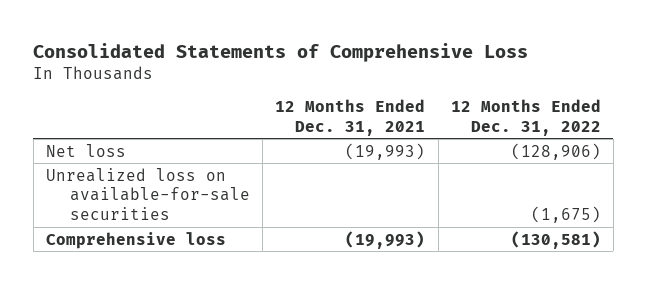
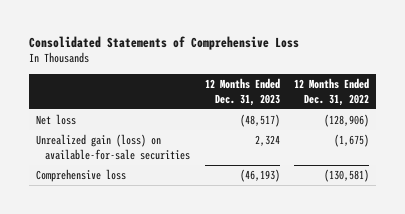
[275,99,426,136] 12 Months Ended Dec. 31, 2021 -> none
none -> [204,78,280,106] 12 Months Ended Dec. 31, 2023
[46,167,251,221] Unrealized loss on available-for-sale securities -> [36,134,191,160] Unrealized gain (loss) on available-for-sale securities

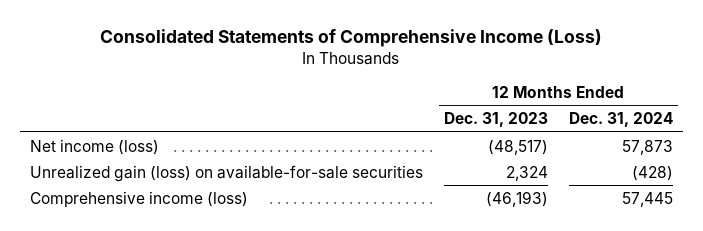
[28,35,299,50] Consolidated Statements of Comprehensive Loss -> [100,29,603,48] Consolidated Statements of Comprehensive Income (Loss)
[293,78,369,106] 12 Months Ended Dec. 31, 2022 -> none
none -> [568,112,673,128] Dec. 31, 2024
[36,114,77,126] Net loss -> [30,138,160,155] Net income (loss)
[36,169,127,183] Comprehensive loss -> [30,190,249,207] Comprehensive income (loss)

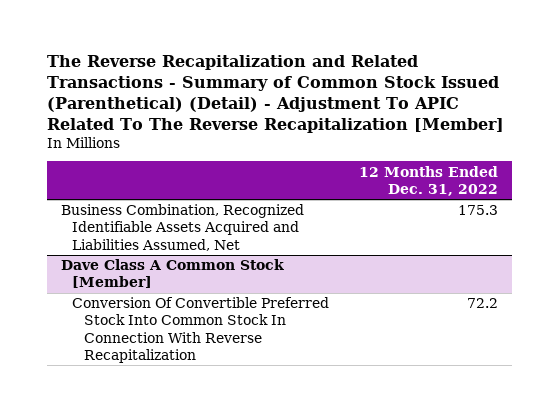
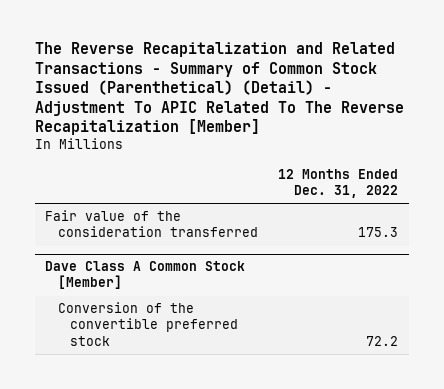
[61,204,305,251] Business Combination, Recognized Identifiable Assets Acquired and Liabilities Assumed, Net -> [45,210,258,238] Fair value of the consideration transferred
[72,297,330,363] Conversion Of Convertible Preferred Stock Into Common Stock In Connection With Reverse Recapitalization -> [57,302,238,346] Conversion of the convertible preferred stock

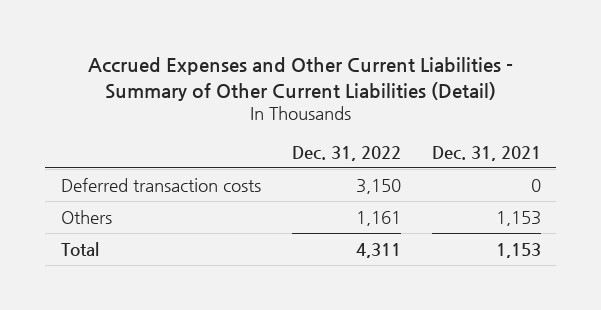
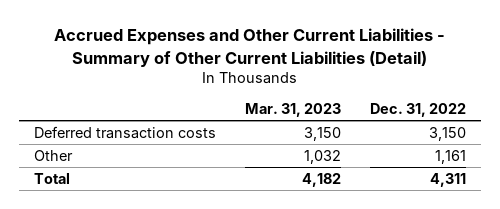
[431,145,541,161] Dec. 31, 2021 -> none
none -> [244,103,341,118] Mar. 31, 2023
[60,209,112,224] Others -> [33,149,73,161] Other

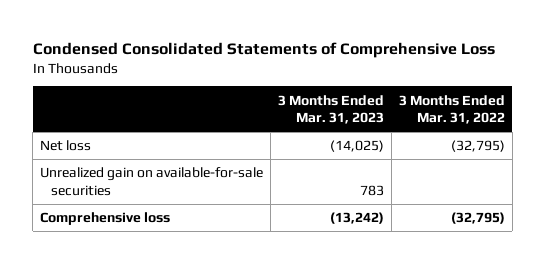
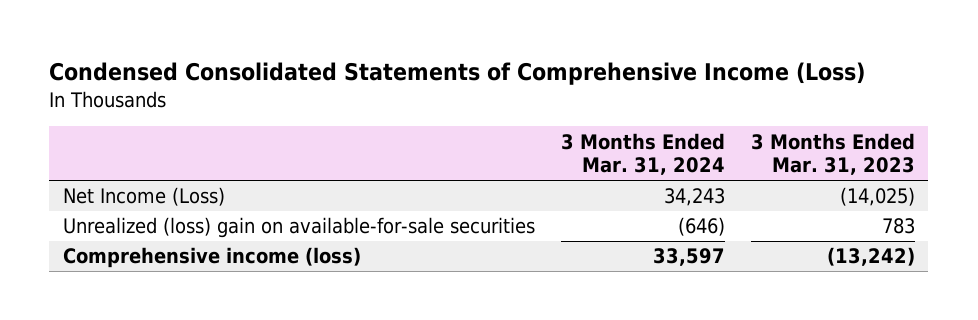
[32,42,495,59] Condensed Consolidated Statements of Comprehensive Loss -> [49,62,866,86] Condensed Consolidated Statements of Comprehensive Income (Loss)
[398,94,505,125] 3 Months Ended Mar. 31, 2022 -> none
none -> [560,132,725,176] 3 Months Ended Mar. 31, 2024
[40,140,92,152] Net loss -> [62,187,225,207] Net Income (Loss)
[40,167,264,196] Unrealized gain on available-for-sale securities -> [62,217,535,239] Unrealized (loss) gain on available-for-sale securities
[40,212,171,226] Comprehensive loss -> [62,247,361,269] Comprehensive income (loss)

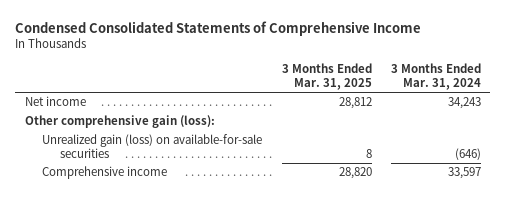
[49,62,866,86] Condensed Consolidated Statements of Comprehensive Income (Loss) -> [15,20,422,36] Condensed Consolidated Statements of Comprehensive Income
[751,132,916,176] 3 Months Ended Mar. 31, 2023 -> none
none -> [281,63,372,90] 3 Months Ended Mar. 31, 2025
[62,187,225,207] Net Income (Loss) -> [24,96,86,107] Net income
none -> [24,115,215,129] Other comprehensive gain (loss):
[62,217,535,239] Unrealized (loss) gain on available-for-sale securities -> [42,134,263,159] Unrealized gain (loss) on available-for-sale securities
[62,247,361,269] Comprehensive income (loss) -> [42,166,168,180] Comprehensive income

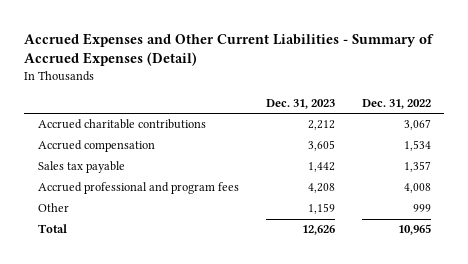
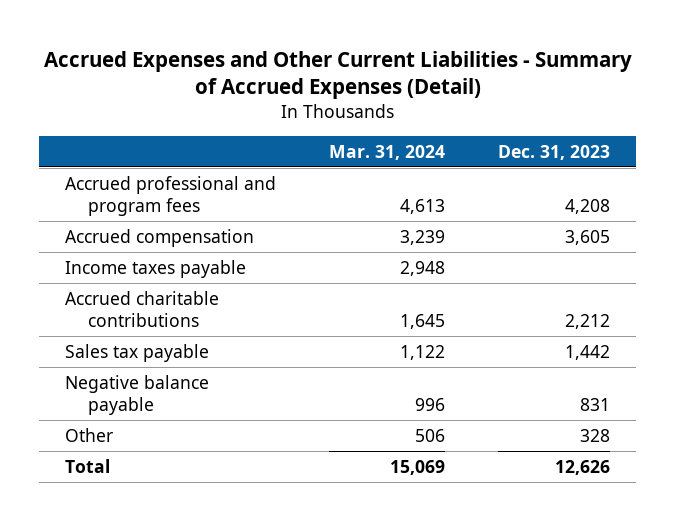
[361,99,431,110] Dec. 31, 2022 -> none
none -> [329,144,446,160] Mar. 31, 2024
[37,182,239,195] Accrued professional and program fees -> [65,175,277,216] Accrued professional and program fees
none -> [65,259,247,278] Income taxes payable
[37,119,206,130] Accrued charitable contributions -> [65,290,220,327] Accrued charitable contributions
none -> [65,374,210,415] Negative balance payable
[307,203,335,215] 1,159 -> [579,428,610,442] 328

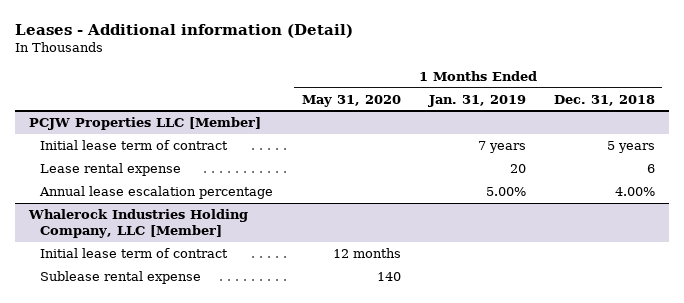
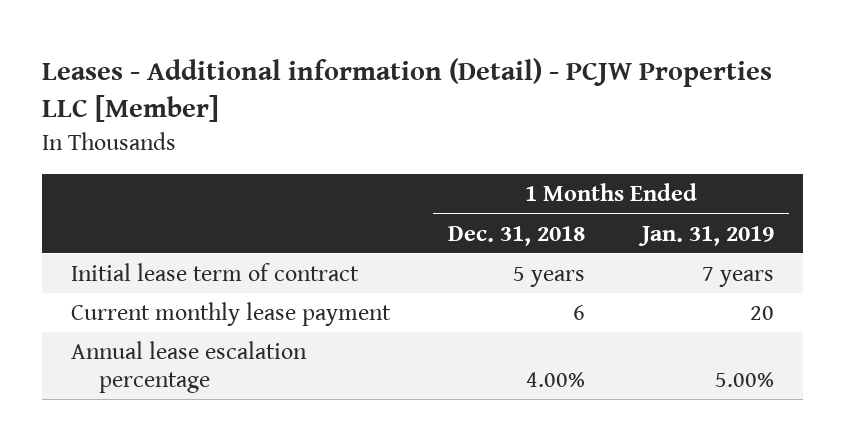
[14,23,353,38] Leases - Additional information (Detail) -> [42,57,773,123] Leases - Additional information (Detail) - PCJW Properties LLC [Member]
[301,94,401,107] May 31, 2020 -> none
[29,117,262,131] PCJW Properties LLC [Member] -> none
[40,163,182,177] Lease rental expense -> [71,302,392,327] Current monthly lease payment
[28,209,249,239] Whalerock Industries Holding Company, LLC [Member] -> none
[40,248,229,259] Initial lease term of contract -> none
[40,271,202,285] Sublease rental expense -> none

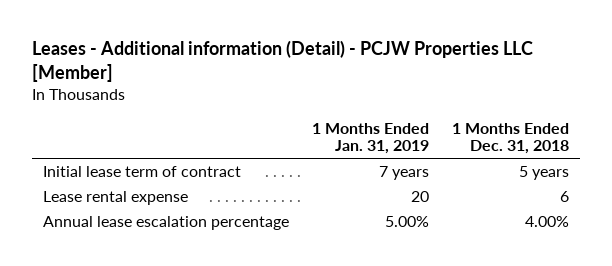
[71,302,392,327] Current monthly lease payment -> [43,191,189,206] Lease rental expense

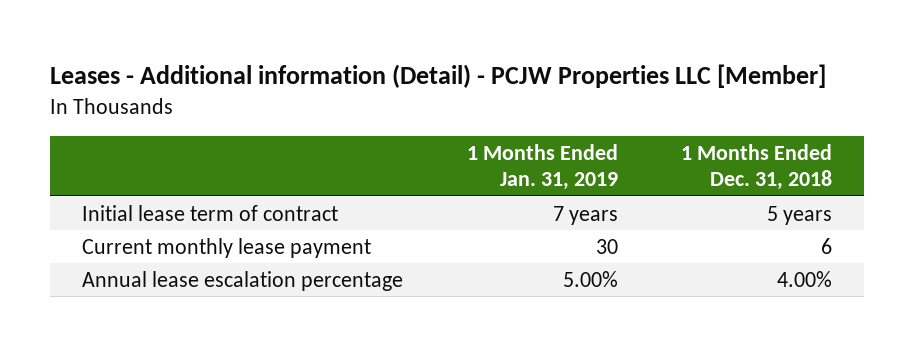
[43,191,189,206] Lease rental expense -> none
none -> [82,237,372,258] Current monthly lease payment

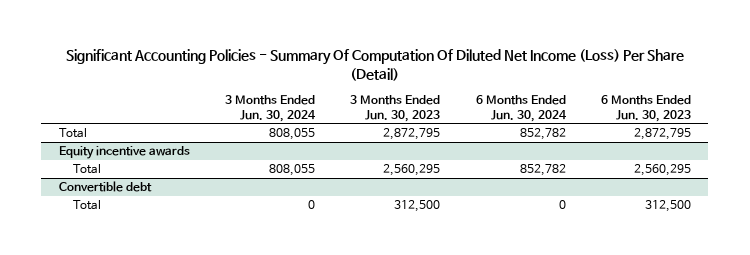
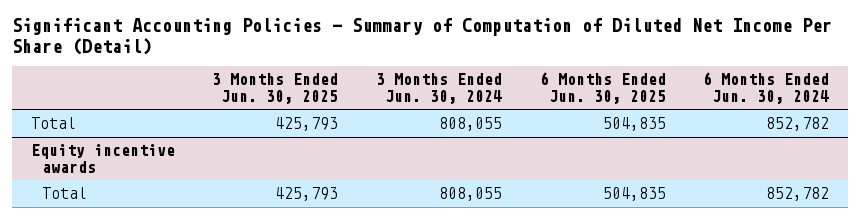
[65,49,684,81] Significant Accounting Policies - Summary Of Computation Of Diluted Net Income (Loss) Per Share (Detail) -> [11,18,832,55] Significant Accounting Policies - Summary of Computation of Diluted Net Income Per Share (Detail)
[350,95,441,122] 3 Months Ended Jun. 30, 2023 -> none
[600,95,691,122] 6 Months Ended Jun. 30, 2023 -> none
none -> [212,73,339,104] 3 Months Ended Jun. 30, 2025
none -> [539,72,666,104] 6 Months Ended Jun. 30, 2025
[58,181,152,193] Convertible debt -> none
[73,200,102,211] Total -> none

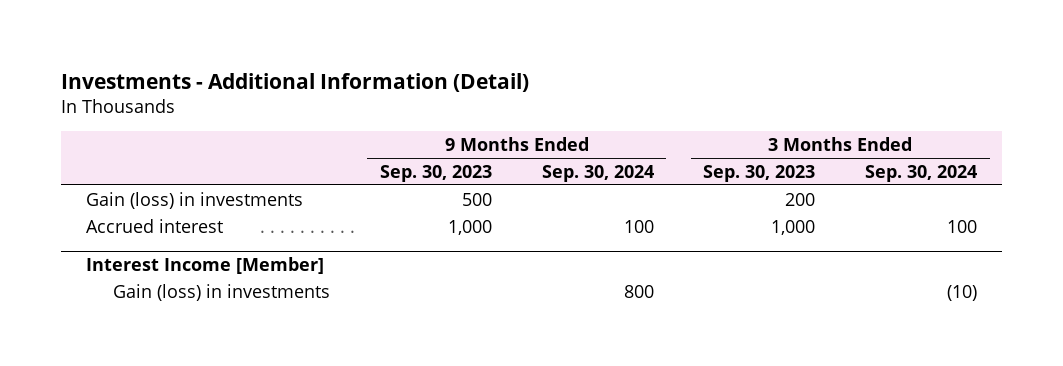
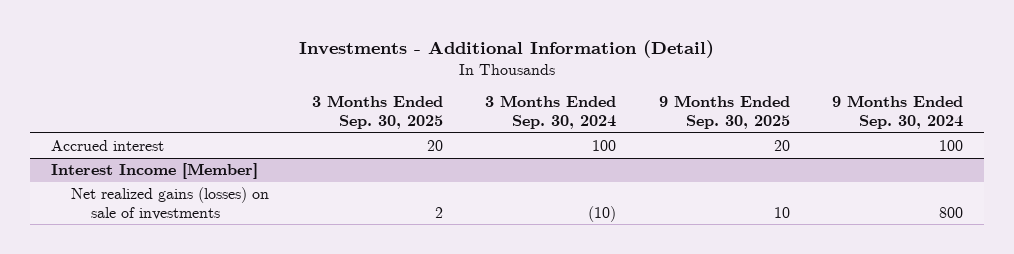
[379,164,492,182] Sep. 30, 2023 -> none
[703,164,816,182] Sep. 30, 2023 -> none
none -> [311,95,443,130] 3 Months Ended Sep. 30, 2025
none -> [658,95,790,130] 9 Months Ended Sep. 30, 2025
[85,191,303,209] Gain (loss) in investments -> none
[113,283,331,301] Gain (loss) in investments -> none
none -> [71,187,270,220] Net realized gains (losses) on sale of investments

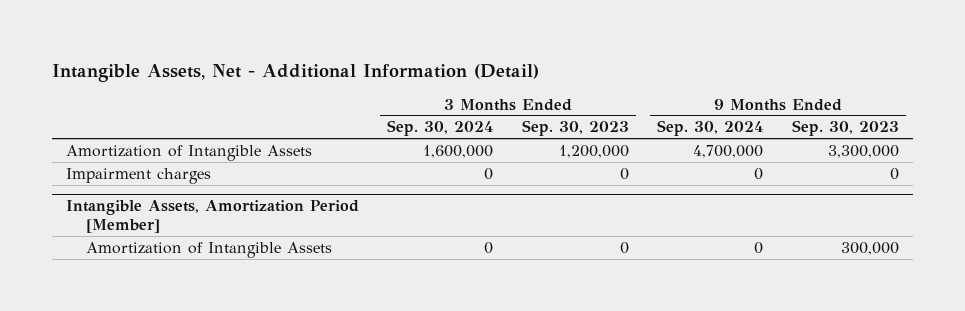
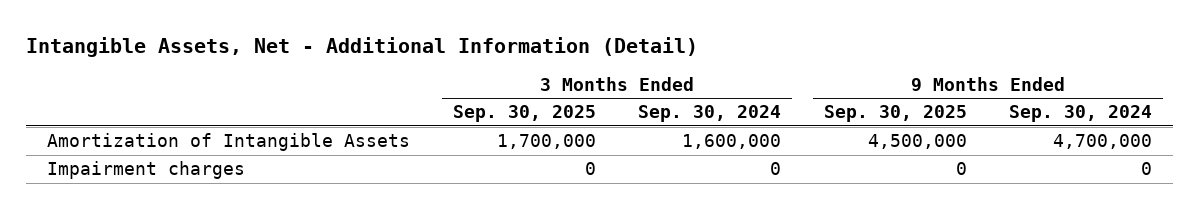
[521,120,629,137] Sep. 30, 2023 -> none
[791,120,899,137] Sep. 30, 2023 -> none
none -> [452,105,596,123] Sep. 30, 2025
none -> [823,105,967,123] Sep. 30, 2025
[65,200,359,233] Intangible Assets, Amortization Period [Member] -> none
[86,241,333,258] Amortization of Intangible Assets -> none

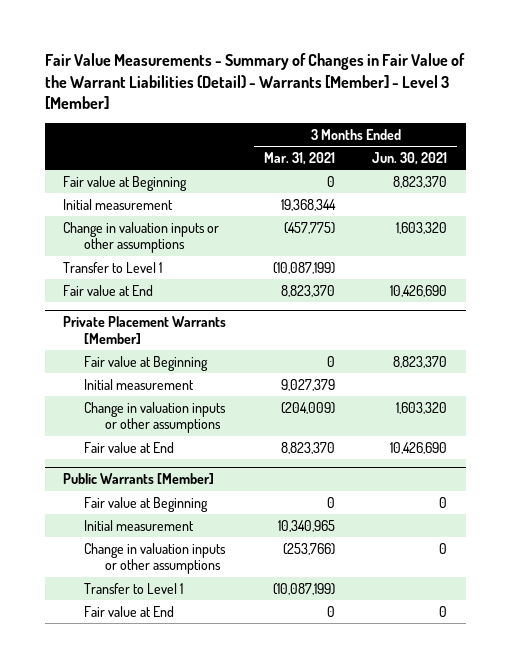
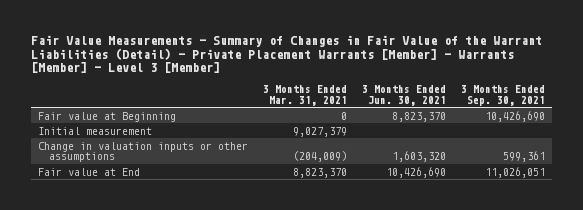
[44,53,465,110] Fair Value Measurements - Summary of Changes in Fair Value of the Warrant Liabilities (Detail) - Warrants [Member] - Level 3 [Member] -> [30,34,542,74] Fair Value Measurements - Summary of Changes in Fair Value of the Warrant Liabilities (Detail) - Private Placement Warrants [Member] - Warrants [Member] - Level 3 [Member]
none -> [460,85,545,106] 3 Months Ended Sep. 30, 2021
[63,198,174,210] Initial measurement -> none
[63,221,220,254] Change in valuation inputs or other assumptions -> none
[63,261,163,273] Transfer to Level 1 -> none
[63,284,154,296] Fair value at End -> none
[63,316,227,344] Private Placement Warrants [Member] -> none
[84,355,209,371] Fair value at Beginning -> none
[63,473,215,485] Public Warrants [Member] -> none
[84,496,209,512] Fair value at Beginning -> none
[84,519,195,531] Initial measurement -> none
[84,542,227,575] Change in valuation inputs or other assumptions -> none
[84,582,184,594] Transfer to Level 1 -> none
[84,605,175,617] Fair value at End -> none

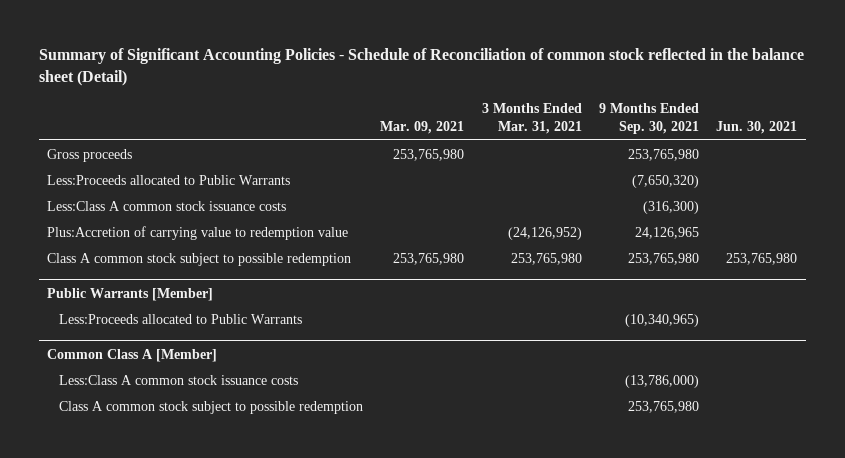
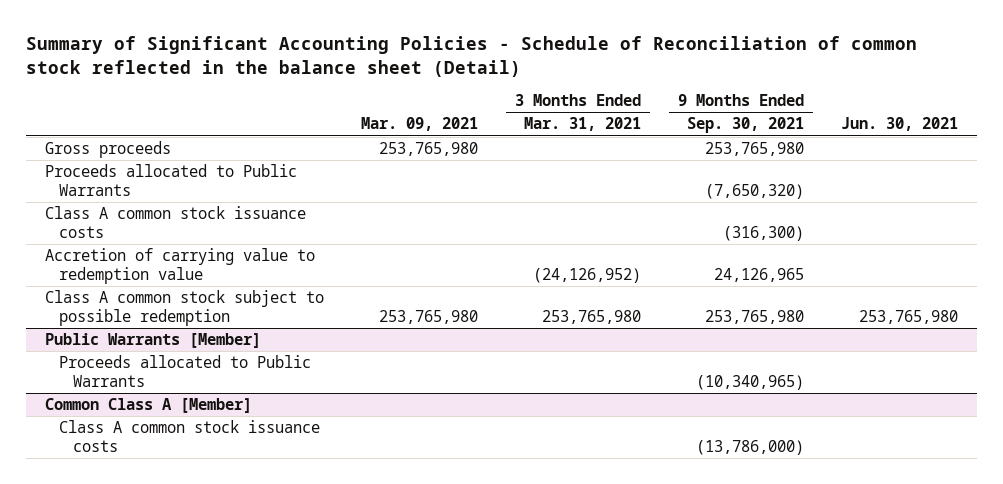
[47,174,291,185] Less:Proceeds allocated to Public Warrants -> [44,164,297,196] Proceeds allocated to Public Warrants
[47,200,287,211] Less:Class A common stock issuance costs -> [44,206,306,238] Class A common stock issuance costs
[47,225,349,240] Plus:Accretion of carrying value to redemption value -> [44,248,315,284] Accretion of carrying value to redemption value
[58,313,302,324] Less:Proceeds allocated to Public Warrants -> [58,355,311,387] Proceeds allocated to Public Warrants
[58,400,363,414] Class A common stock subject to possible redemption -> none
[58,374,298,385] Less:Class A common stock issuance costs -> [58,420,320,452] Class A common stock issuance costs

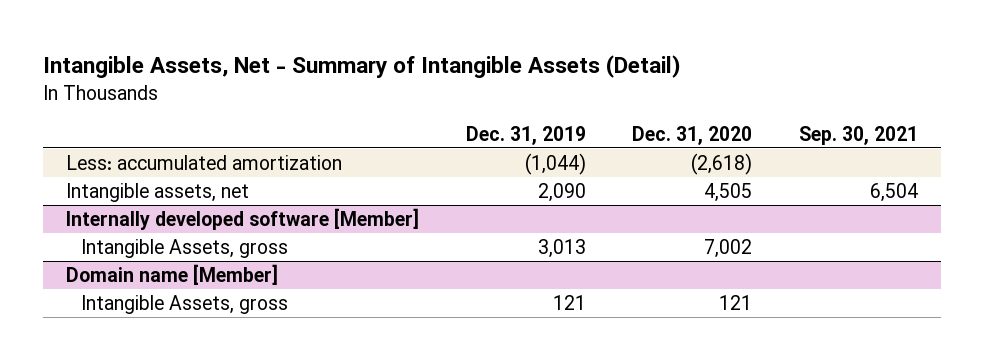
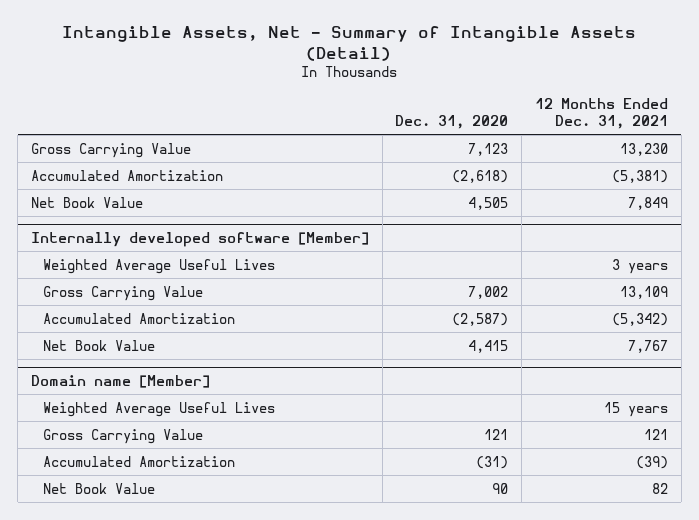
[465,125,586,145] Dec. 31, 2019 -> none
[798,125,918,145] Sep. 30, 2021 -> none
none -> [535,97,669,129] 12 Months Ended Dec. 31, 2021
none -> [30,142,191,158] Gross Carrying Value
[66,155,343,171] Less: accumulated amortization -> [30,169,223,181] Accumulated Amortization
[66,183,250,203] Intangible assets, net -> [30,196,143,208] Net Book Value
none -> [43,258,276,274] Weighted Average Useful Lives
[81,239,289,259] Intangible Assets, gross -> [43,285,204,301] Gross Carrying Value
none -> [43,312,236,324] Accumulated Amortization
none -> [43,339,156,351] Net Book Value
none -> [43,401,276,417] Weighted Average Useful Lives
[81,295,289,315] Intangible Assets, gross -> [43,428,204,444] Gross Carrying Value
none -> [43,455,236,467] Accumulated Amortization
none -> [43,482,156,494] Net Book Value

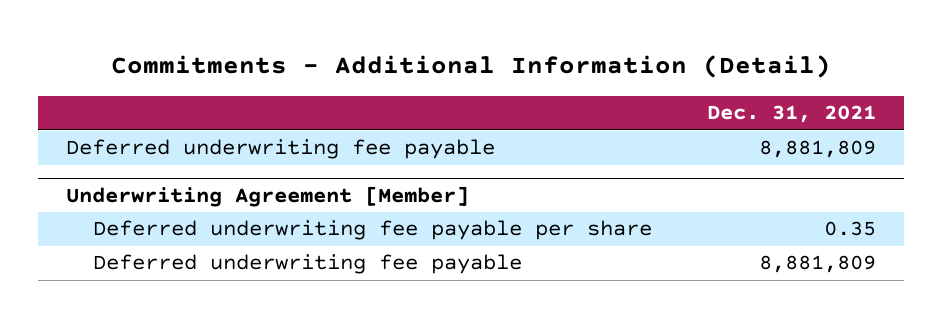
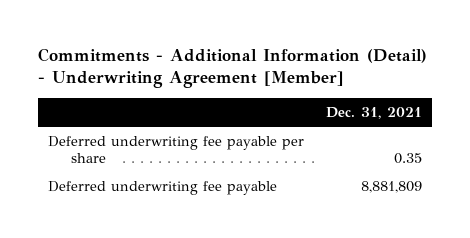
[111,55,832,79] Commitments - Additional Information (Detail) -> [37,47,427,89] Commitments - Additional Information (Detail) - Underwriting Agreement [Member]
[65,139,495,160] Deferred underwriting fee payable -> none
[65,185,469,207] Underwriting Agreement [Member] -> none

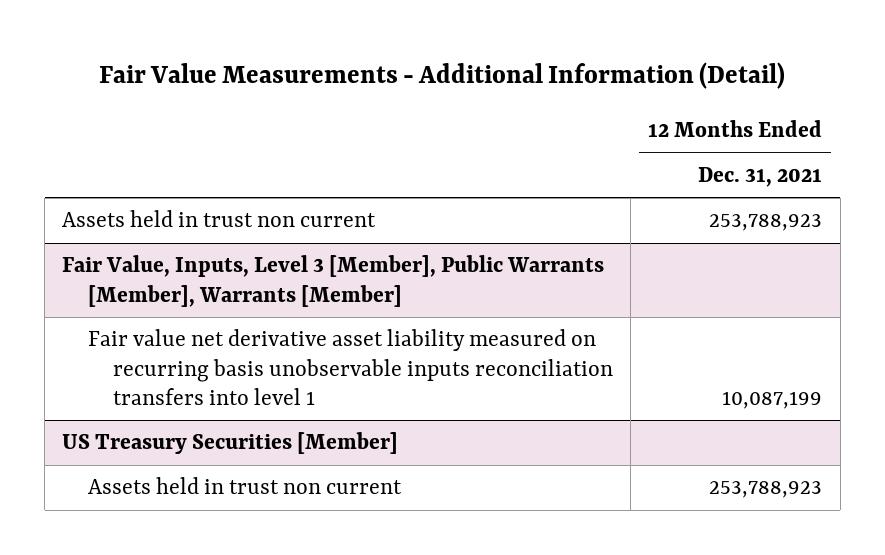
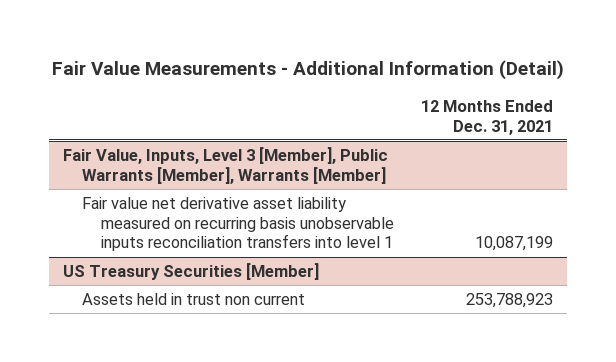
[62,210,377,228] Assets held in trust non current -> none

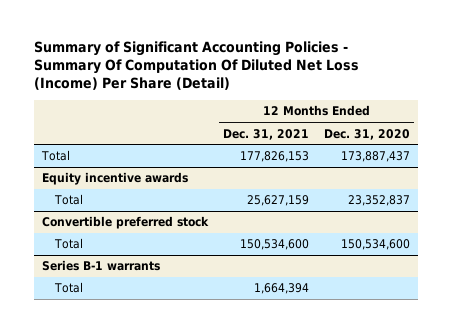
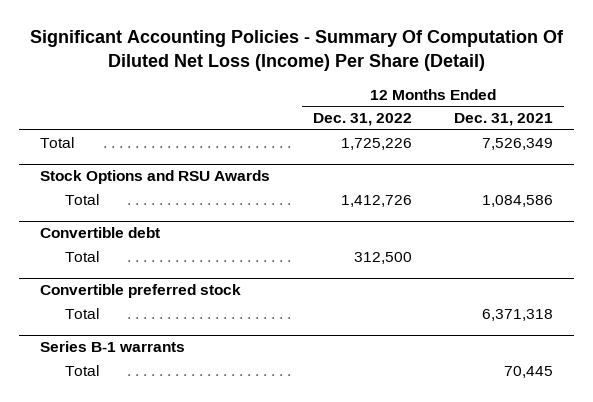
[33,41,359,91] Summary of Significant Accounting Policies - Summary Of Computation Of Diluted Net Loss (Income) Per Share (Detail) -> [29,30,564,72] Significant Accounting Policies - Summary Of Computation Of Diluted Net Loss (Income) Per Share (Detail)
[324,128,411,140] Dec. 31, 2020 -> none
none -> [312,113,412,127] Dec. 31, 2022
[41,172,188,186] Equity incentive awards -> none
[239,151,309,163] 177,826,153 -> [481,138,553,151] 7,526,349
none -> [40,170,271,185] Stock Options and RSU Awards
[246,195,309,207] 25,627,159 -> [481,195,553,208] 1,084,586
none -> [40,227,161,239] Convertible debt
none -> [64,251,99,263] Total
[239,239,309,251] 150,534,600 -> [481,309,553,322] 6,371,318
[253,283,309,295] 1,664,394 -> [503,366,553,379] 70,445

